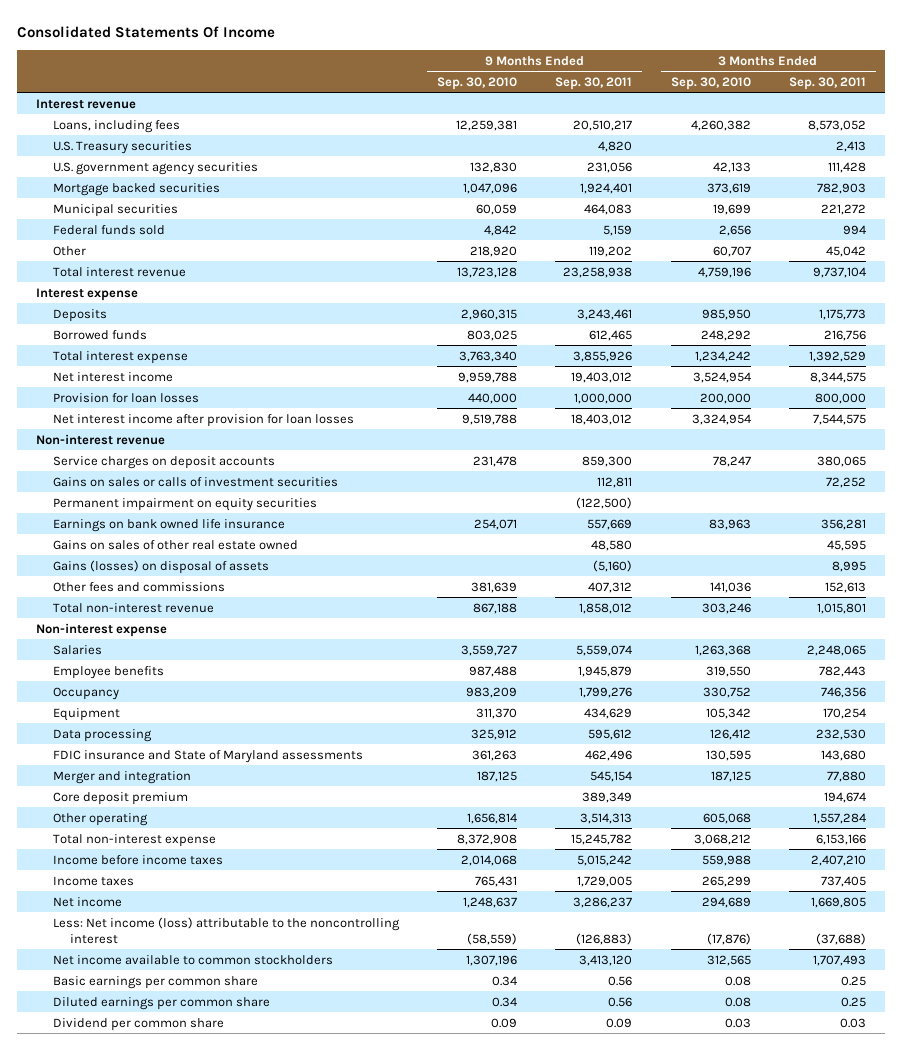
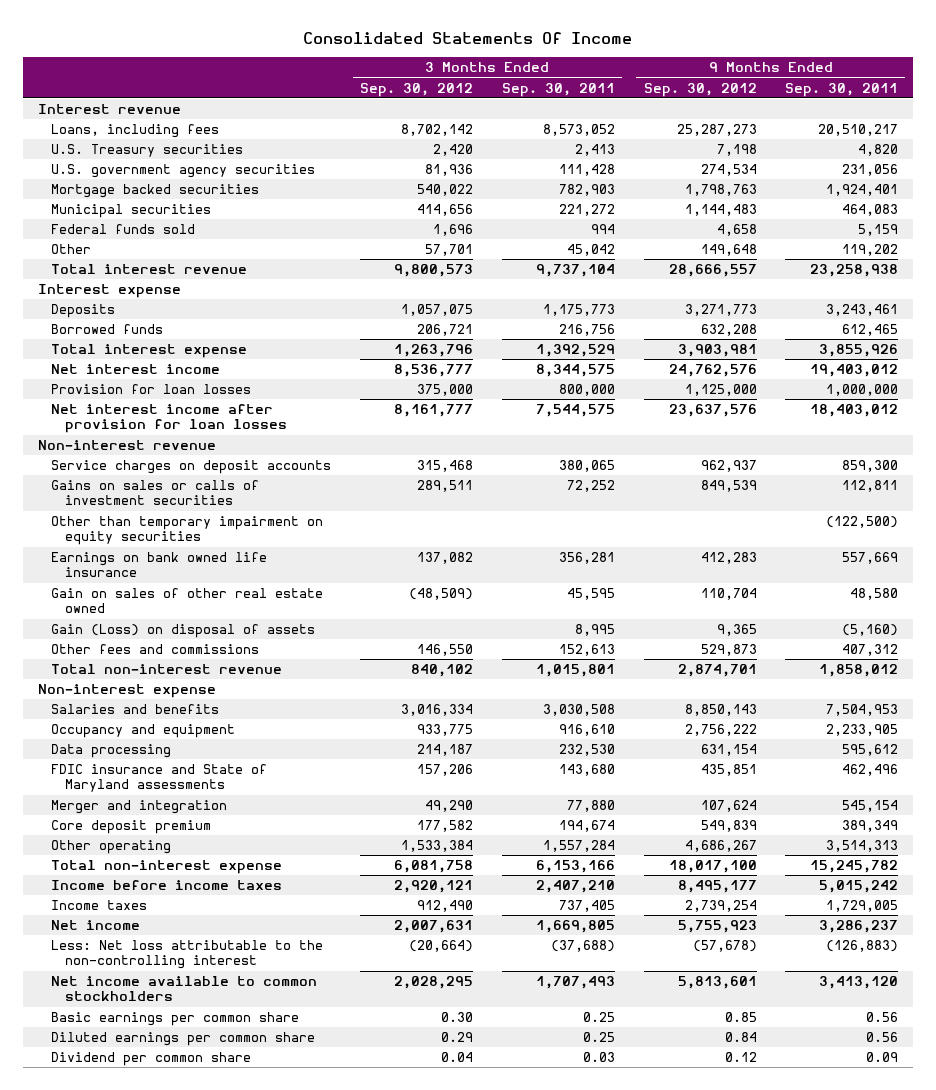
[437,77,518,91] Sep. 30, 2010 -> none
[670,77,751,91] Sep. 30, 2010 -> none
none -> [360,82,474,97] Sep. 30, 2012
none -> [643,82,757,97] Sep. 30, 2012
[52,497,317,511] Permanent impairment on equity securities -> [51,516,324,546] Other than temporary impairment on equity securities
[52,539,298,550] Gains on sales of other real estate owned -> [51,588,324,614] Gain on sales of other real estate owned
[52,559,269,574] Gains (losses) on disposal of assets -> [51,624,316,639] Gain (Loss) on disposal of assets
[52,644,102,655] Salaries -> none
[52,665,164,679] Employee benefits -> none
[52,686,119,700] Occupancy -> none
[52,707,120,721] Equipment -> none
none -> [51,704,220,715] Salaries and benefits
none -> [51,724,236,739] Occupancy and equipment
[52,916,400,945] Less: Net income (loss) attributable to the noncontrolling interest -> [51,940,324,970] Less: Net loss attributable to the non-controlling interest

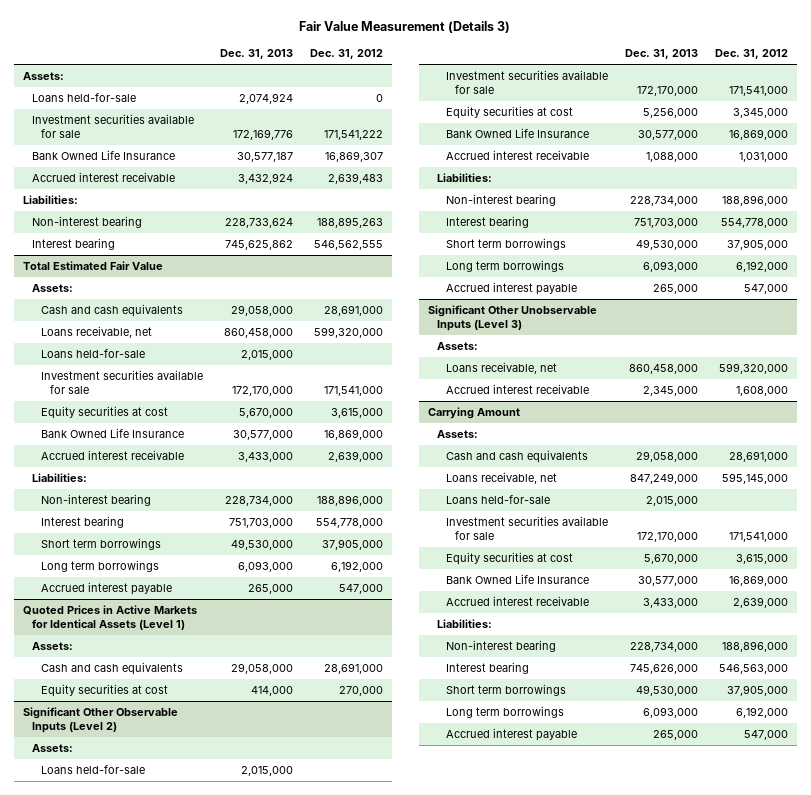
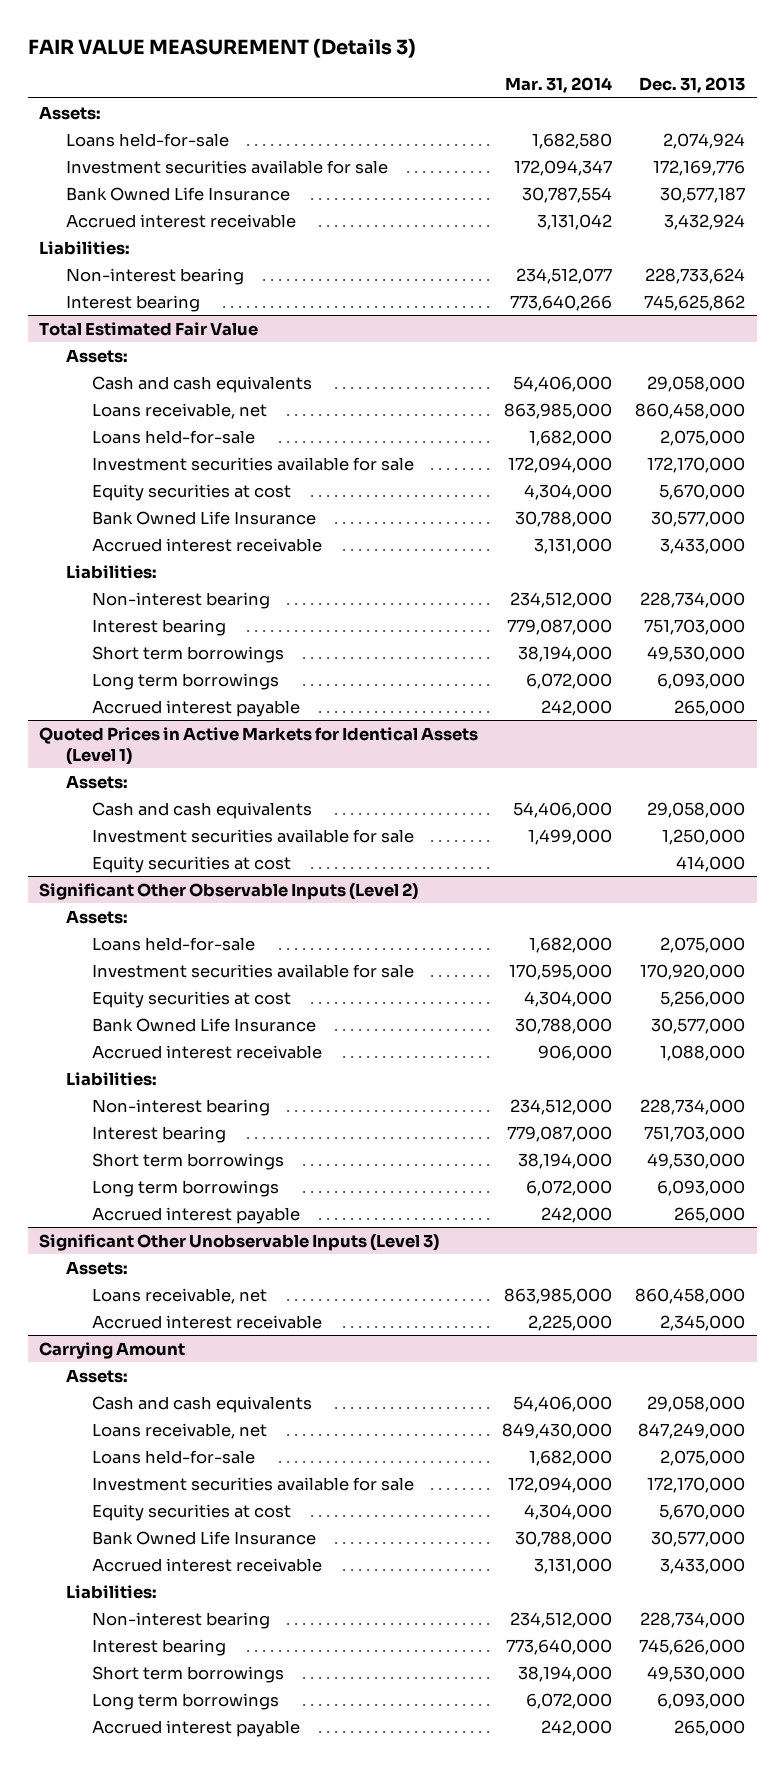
[299,21,511,34] Fair Value Measurement (Details 3) -> [27,37,416,58] FAIR VALUE MEASUREMENT (Details 3)
[310,49,384,60] Dec. 31, 2012 -> none
none -> [504,77,612,94] Mar. 31, 2014
[240,350,293,361] 2,015,000 -> [659,429,745,446] 2,075,000
none -> [91,828,414,843] Investment securities available for sale
[240,766,293,777] 2,015,000 -> [659,936,745,953] 2,075,000
[637,86,699,97] 172,170,000 -> [639,963,745,980] 170,920,000
[646,496,699,507] 2,015,000 -> [659,1449,745,1466] 2,075,000

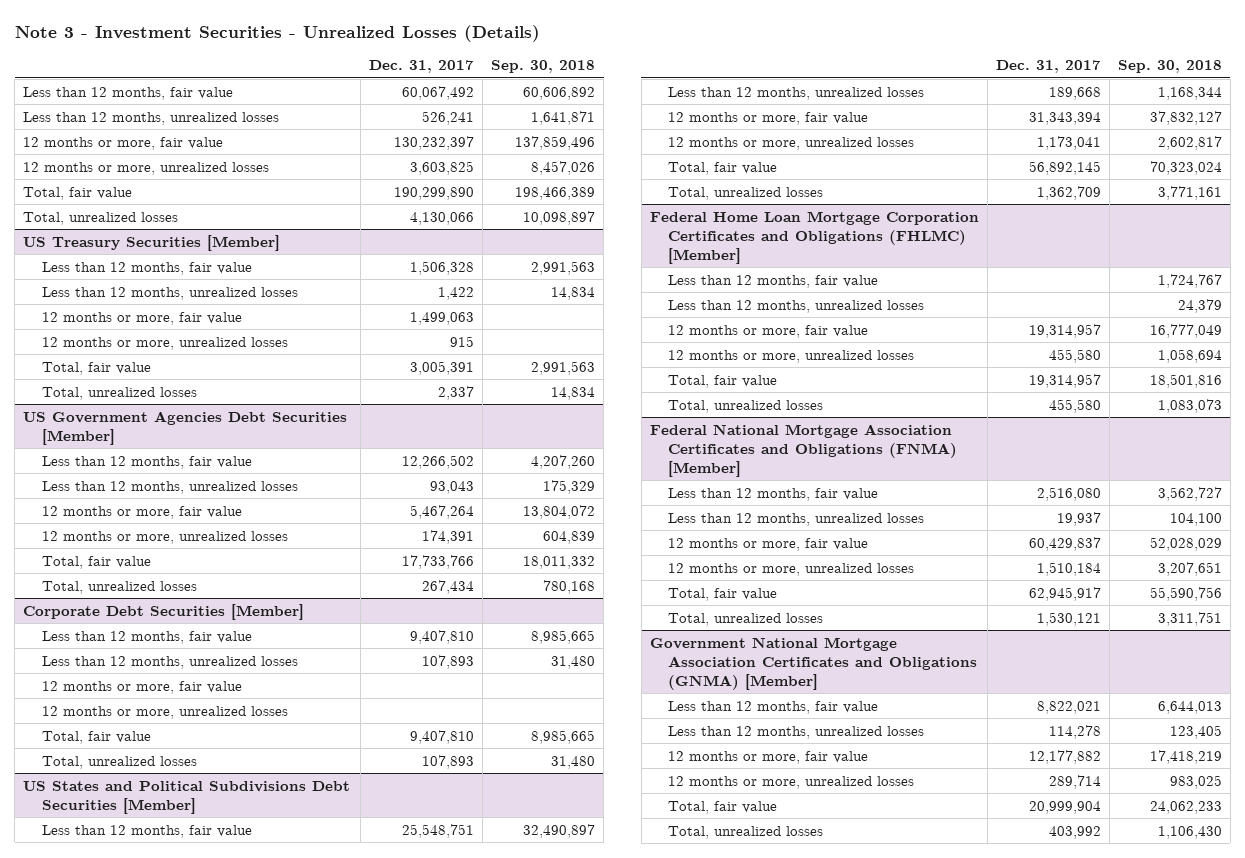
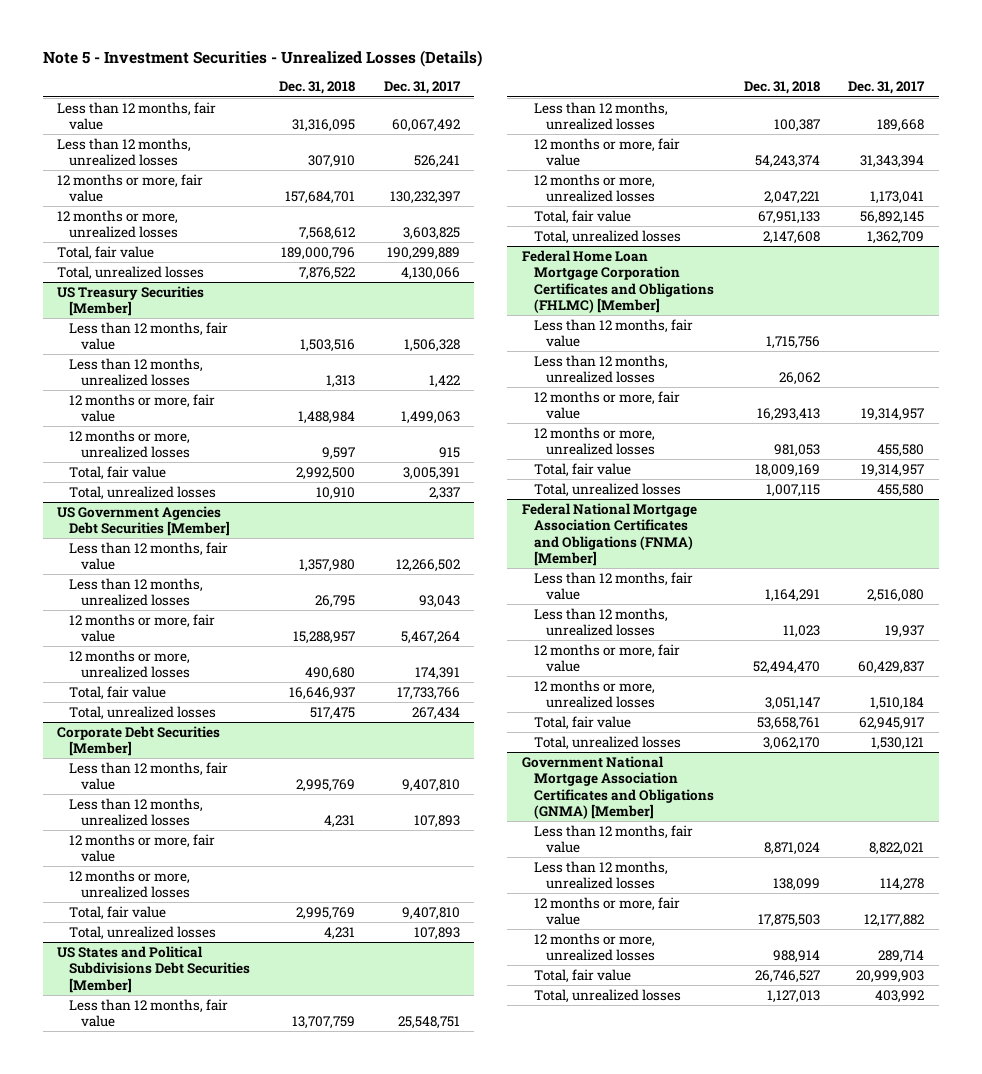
[14,24,540,42] Note 3 - Investment Securities - Unrealized Losses (Details) -> [42,50,482,68] Note 5 - Investment Securities - Unrealized Losses (Details)
[491,60,596,74] Sep. 30, 2018 -> none
none -> [278,81,355,95] Dec. 31, 2018
[394,186,475,200] 190,299,890 -> [386,246,460,260] 190,299,889
[1028,800,1101,814] 20,999,904 -> [856,969,925,983] 20,999,903

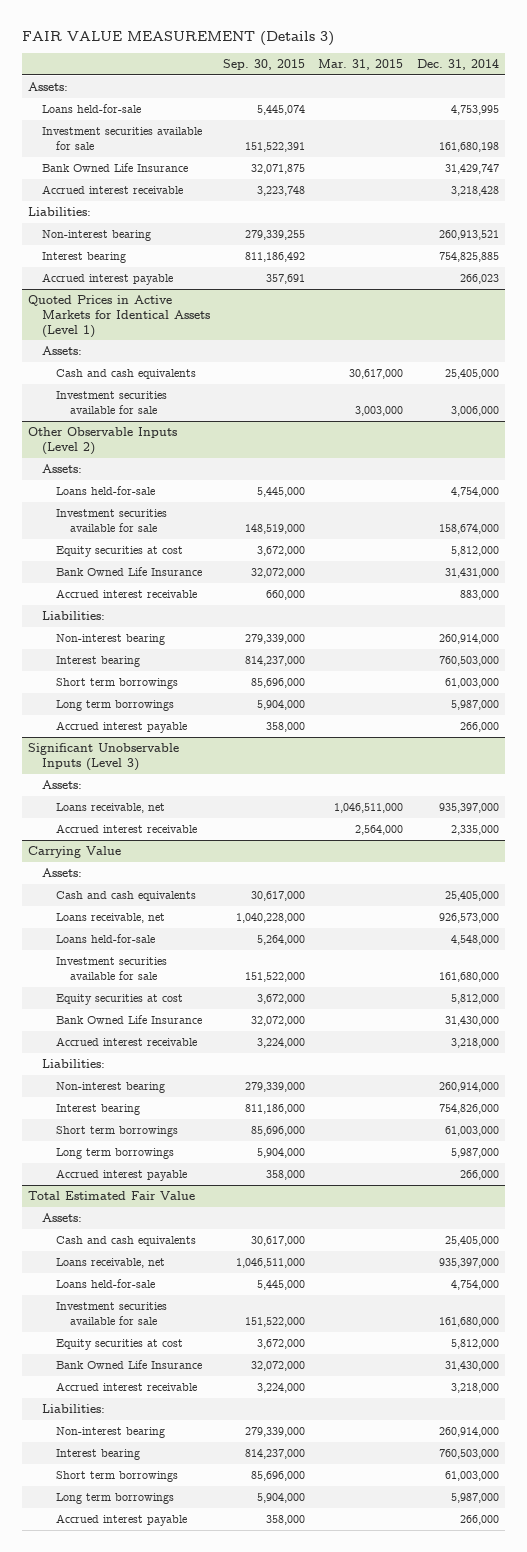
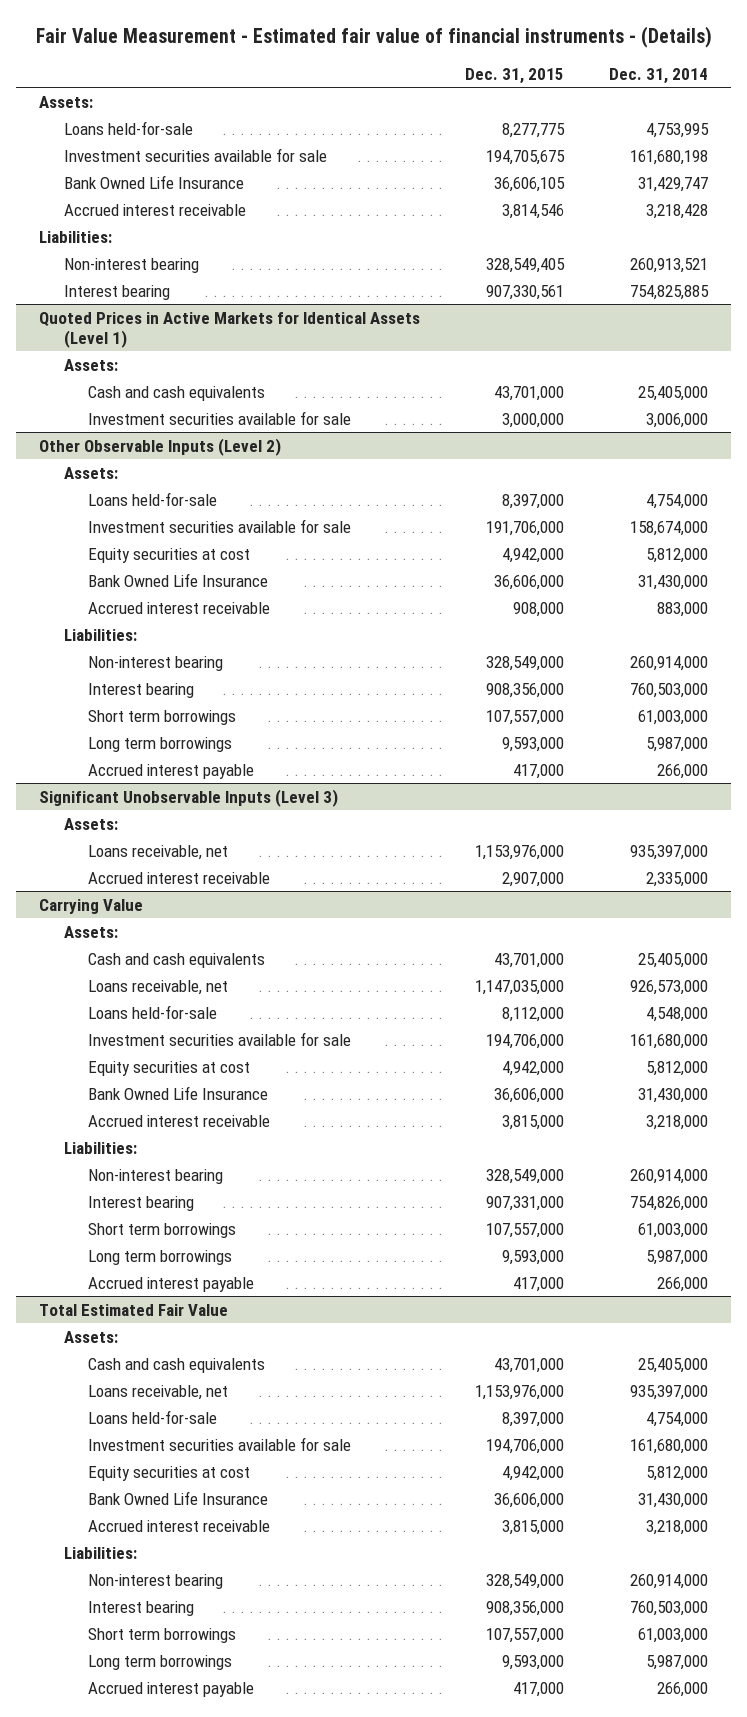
[21,30,334,46] FAIR VALUE MEASUREMENT (Details 3) -> [35,25,712,48] Fair Value Measurement - Estimated fair value of financial instruments - (Details)
[223,59,306,71] Sep. 30, 2015 -> none
[318,59,404,71] Mar. 31, 2015 -> none
none -> [465,67,565,84] Dec. 31, 2015
[42,273,174,286] Accrued interest payable -> none
[444,568,499,579] 31,431,000 -> [638,574,709,590] 31,430,000

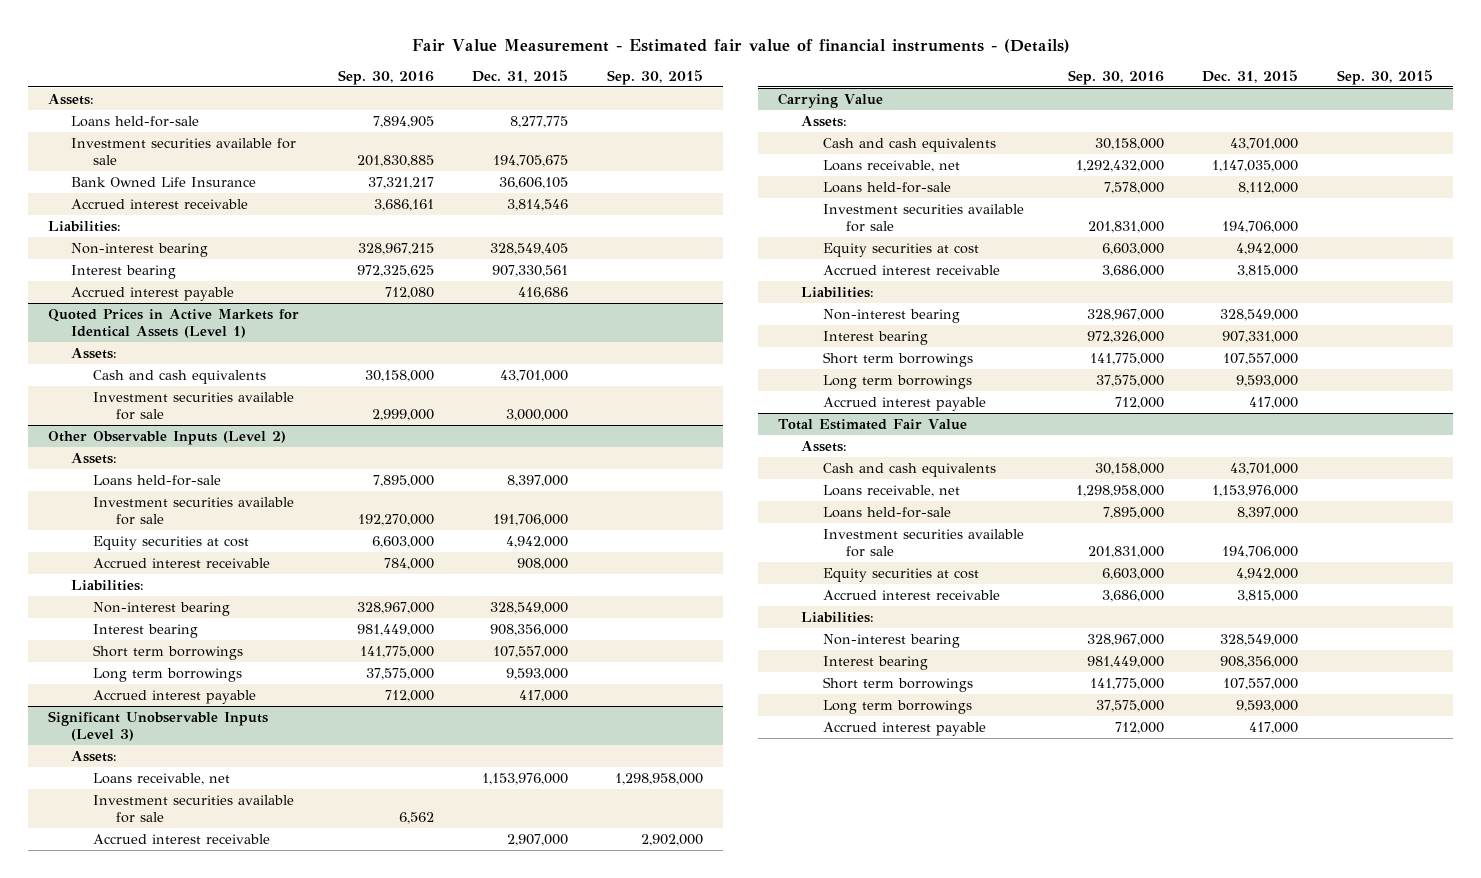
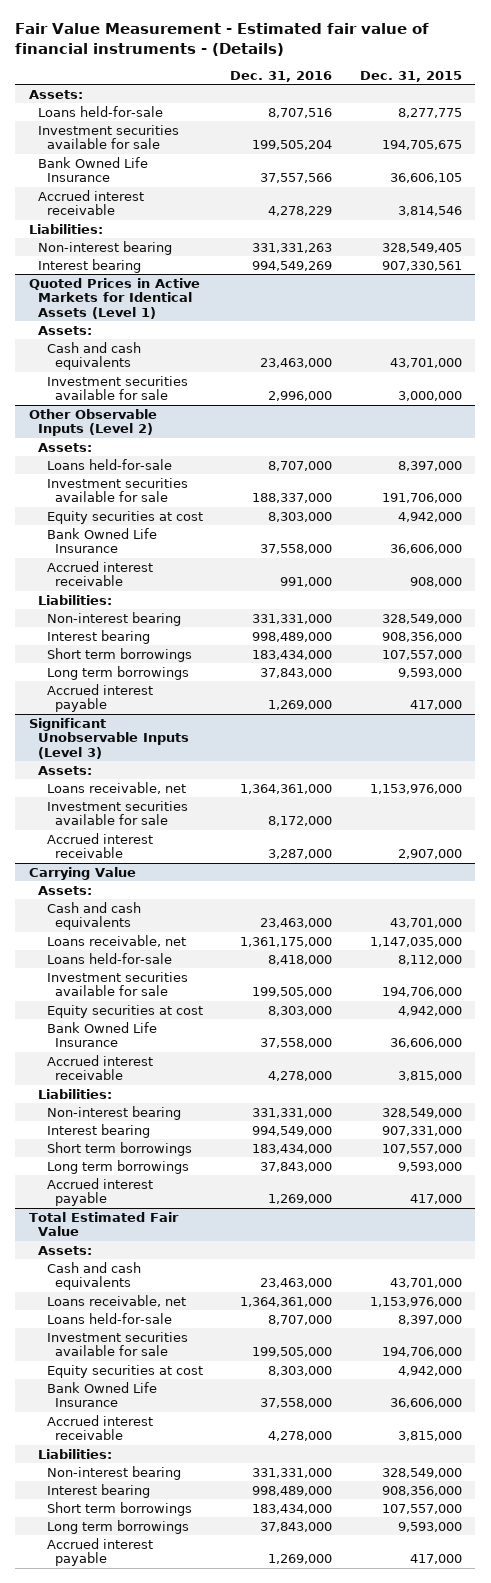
[337,69,434,85] Sep. 30, 2016 -> none
[607,69,704,85] Sep. 30, 2015 -> none
none -> [230,70,333,82] Dec. 31, 2016
[70,286,234,301] Accrued interest payable -> none
none -> [46,527,157,554] Bank Owned Life Insurance
none -> [46,1021,157,1048] Bank Owned Life Insurance
none -> [46,1381,157,1408] Bank Owned Life Insurance

